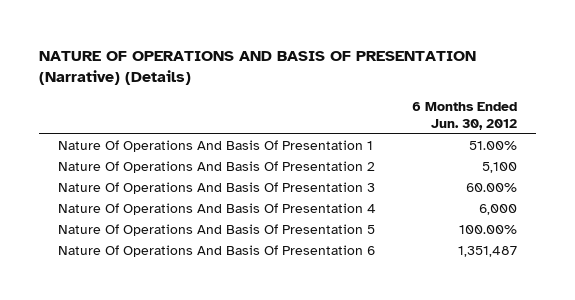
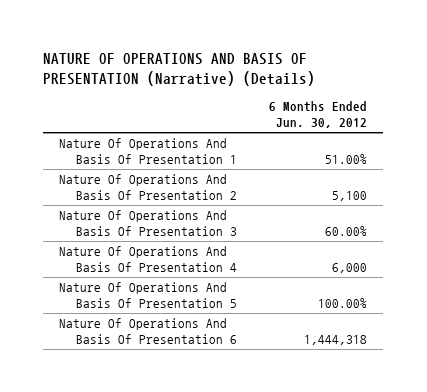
[458,246,518,258] 1,351,487 -> [304,335,368,346] 1,444,318

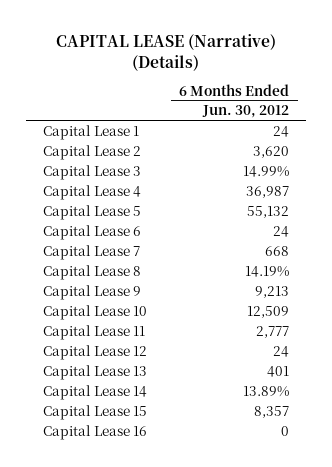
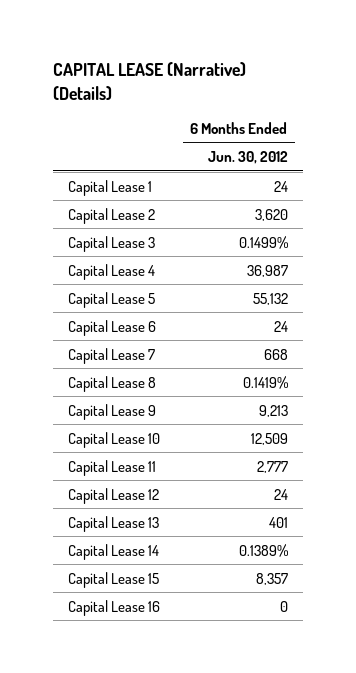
[243,165,290,177] 14.99% -> [238,235,288,249] 0.1499%
[245,265,290,277] 14.19% -> [242,375,288,389] 0.1419%
[243,385,290,397] 13.89% -> [238,543,288,557] 0.1389%

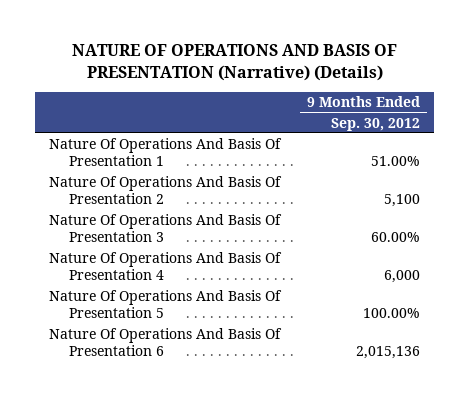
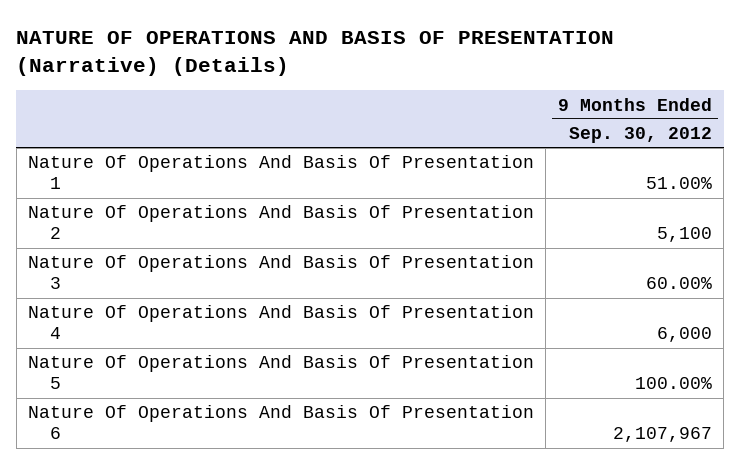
[356,346,421,360] 2,015,136 -> [612,427,712,443] 2,107,967

